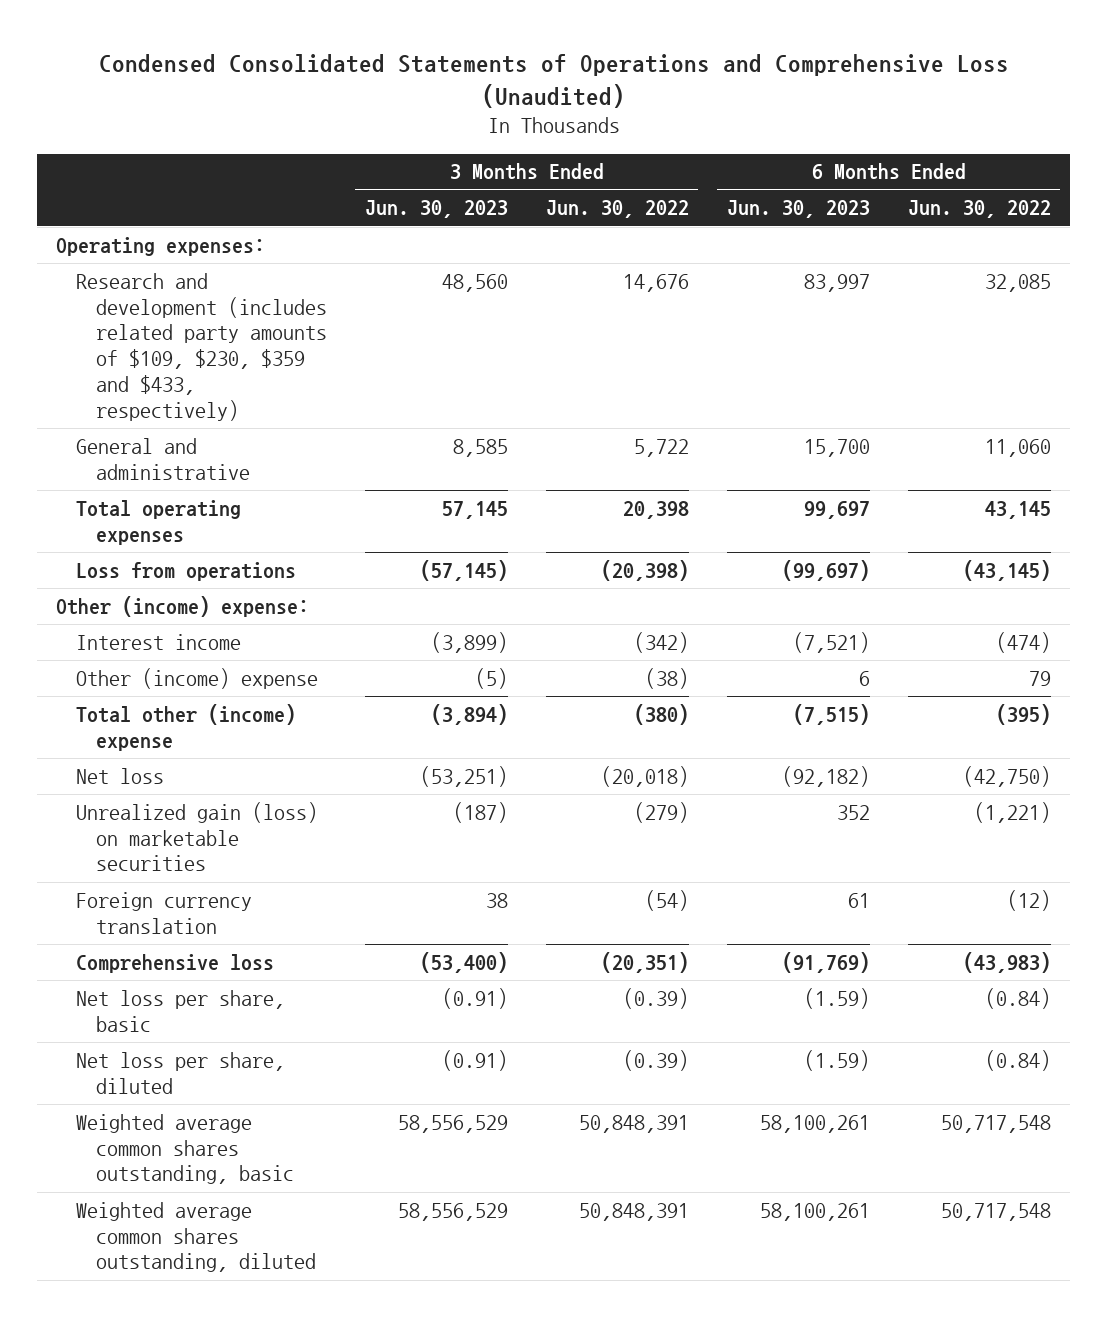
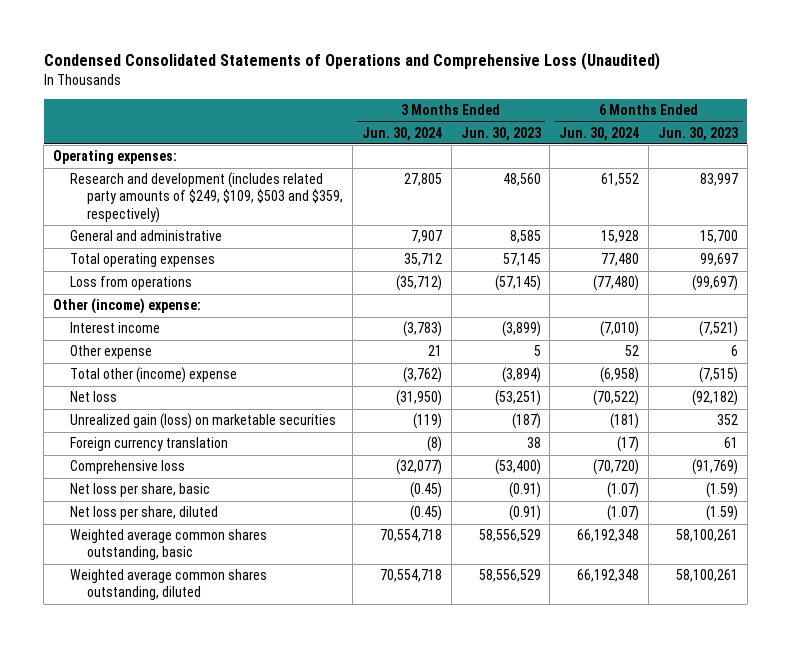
[545,200,689,219] Jun. 30, 2022 -> none
[907,200,1051,219] Jun. 30, 2022 -> none
none -> [361,126,442,141] Jun. 30, 2024
none -> [559,126,640,141] Jun. 30, 2024
[75,272,327,421] Research and development (includes related party amounts of $109, $230, $359 and $433, respectively) -> [70,172,343,223] Research and development (includes related party amounts of $249, $109, $503 and $359, respectively)
[75,667,318,689] Other (income) expense -> [70,345,153,360] Other expense
[474,667,508,689] (5) -> [533,345,541,357] 5

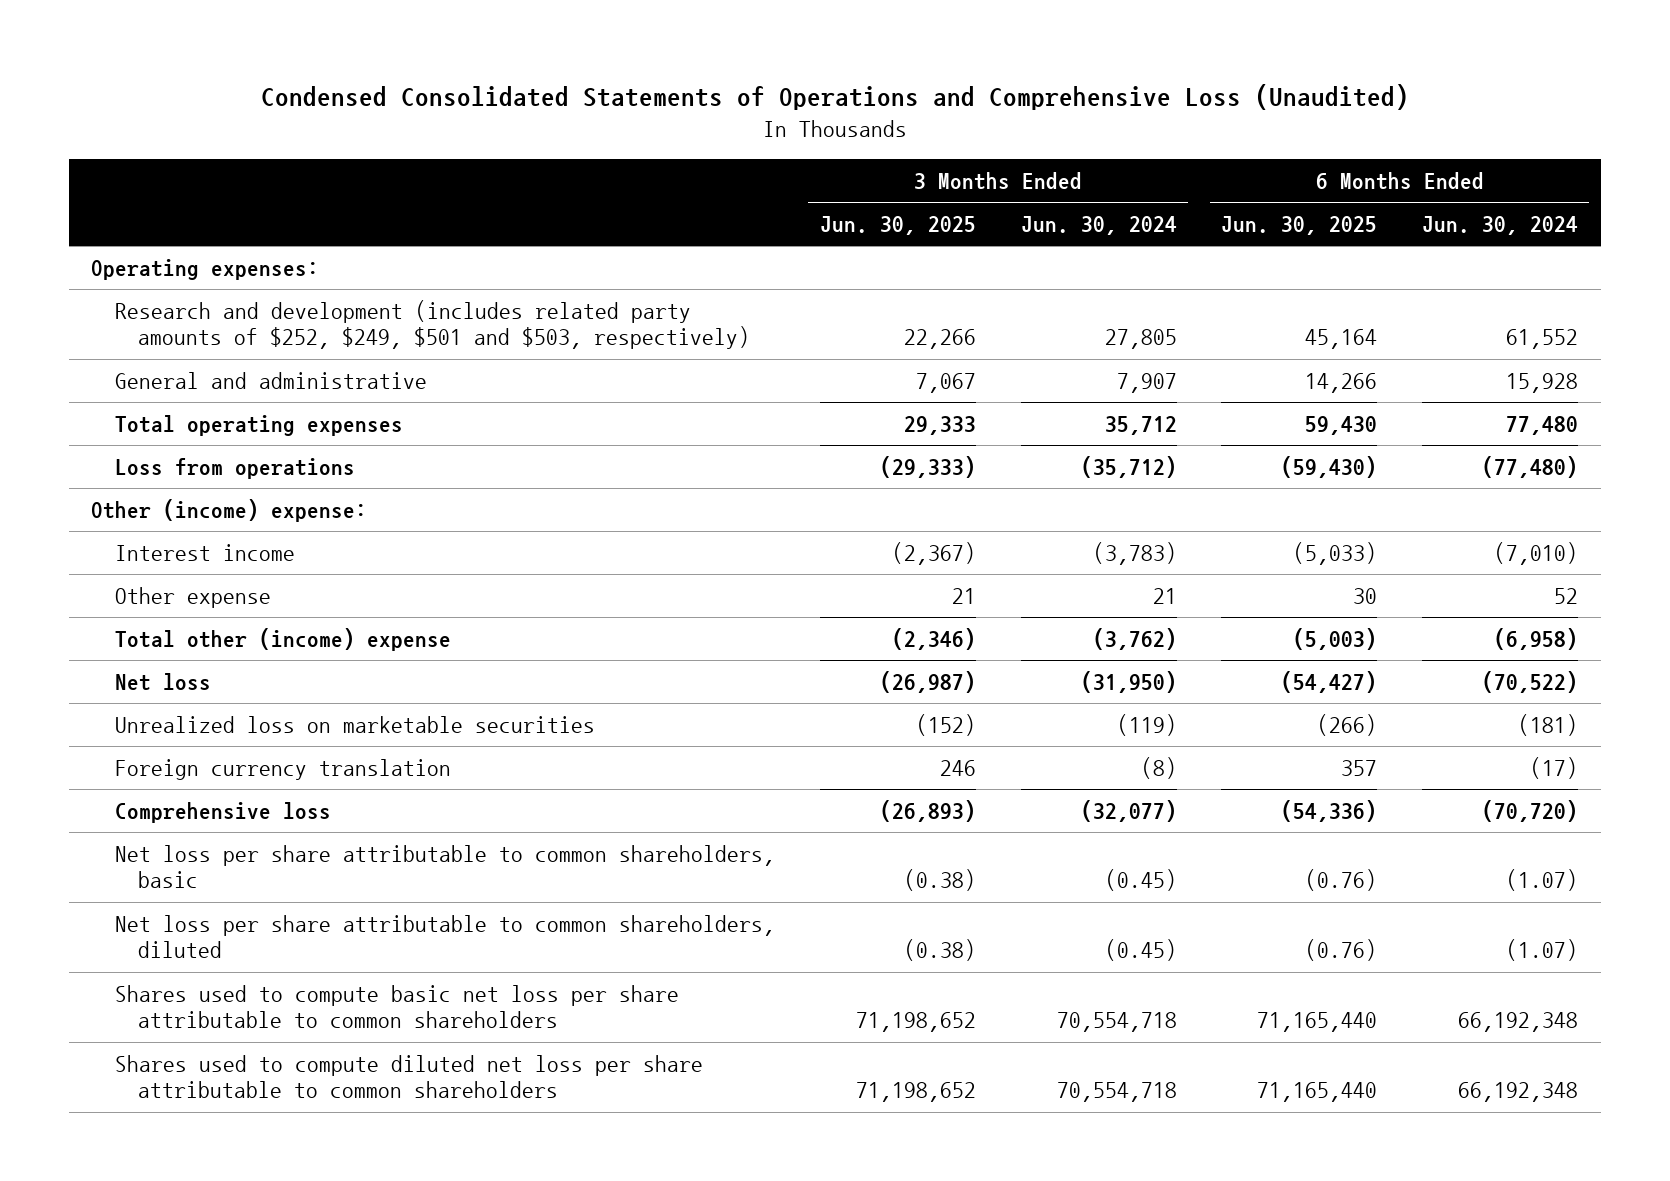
[460,126,541,141] Jun. 30, 2023 -> none
[658,126,739,141] Jun. 30, 2023 -> none
none -> [819,215,976,235] Jun. 30, 2025
none -> [1221,215,1378,235] Jun. 30, 2025
[70,172,343,223] Research and development (includes related party amounts of $249, $109, $503 and $359, respectively) -> [114,299,751,350] Research and development (includes related party amounts of $252, $249, $501 and $503, respectively)
[70,413,337,430] Unrealized gain (loss) on marketable securities -> [114,715,595,733] Unrealized loss on marketable securities
[70,483,211,498] Net loss per share, basic -> [114,844,775,889] Net loss per share attributable to common shareholders, basic
[70,506,219,521] Net loss per share, diluted -> [114,914,775,959] Net loss per share attributable to common shareholders, diluted
[70,529,268,561] Weighted average common shares outstanding, basic -> [114,984,679,1029] Shares used to compute basic net loss per share attributable to common shareholders
[70,569,268,601] Weighted average common shares outstanding, diluted -> [114,1054,703,1099] Shares used to compute diluted net loss per share attributable to common shareholders

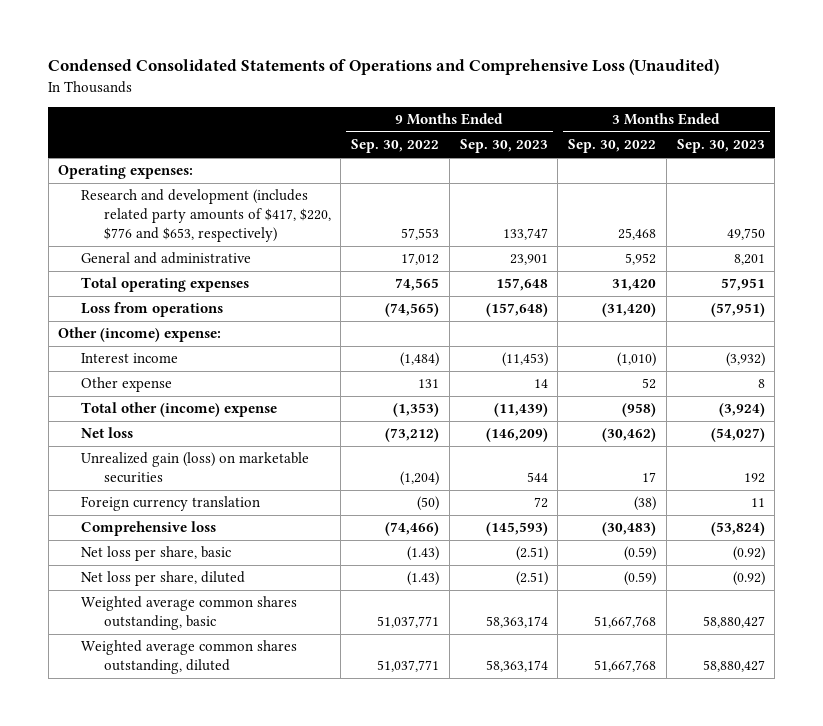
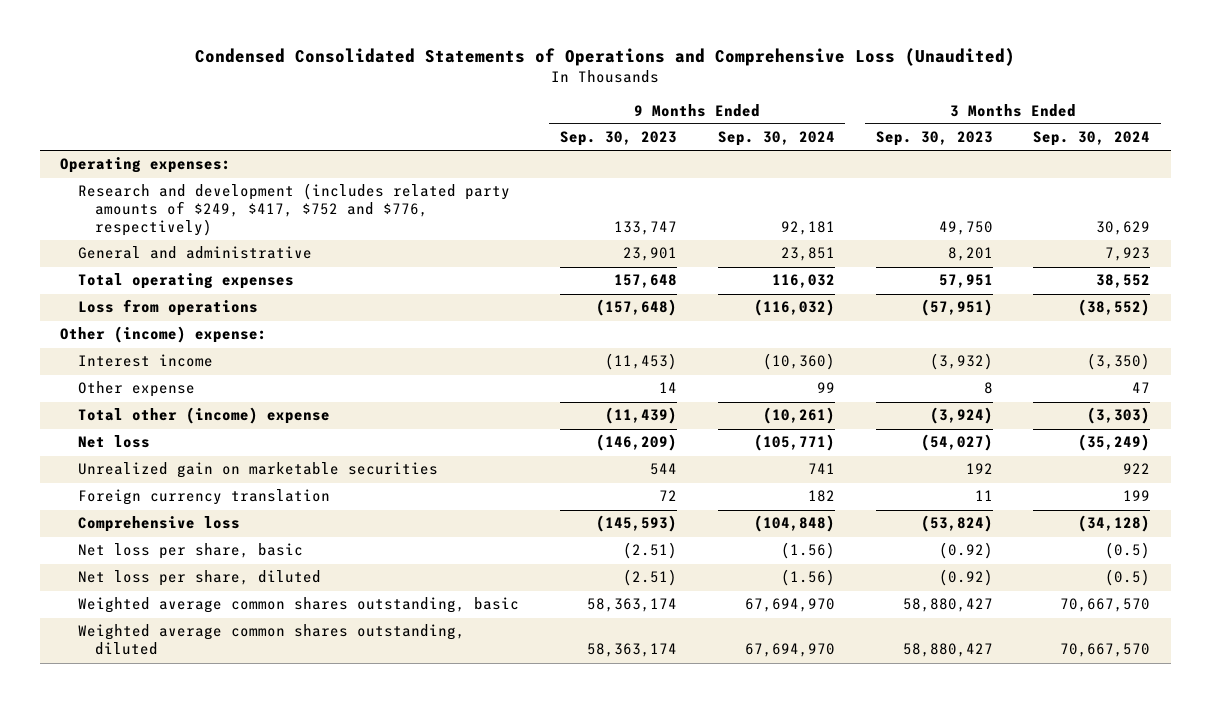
[351,139,440,154] Sep. 30, 2022 -> none
[568,139,657,154] Sep. 30, 2022 -> none
none -> [717,131,835,147] Sep. 30, 2024
none -> [1033,131,1151,147] Sep. 30, 2024
[81,189,331,243] Research and development (includes related party amounts of $417, $220, $776 and $653, respectively) -> [77,183,510,237] Research and development (includes related party amounts of $249, $417, $752 and $776, respectively)
[81,452,310,484] Unrealized gain (loss) on marketable securities -> [77,462,438,479] Unrealized gain on marketable securities

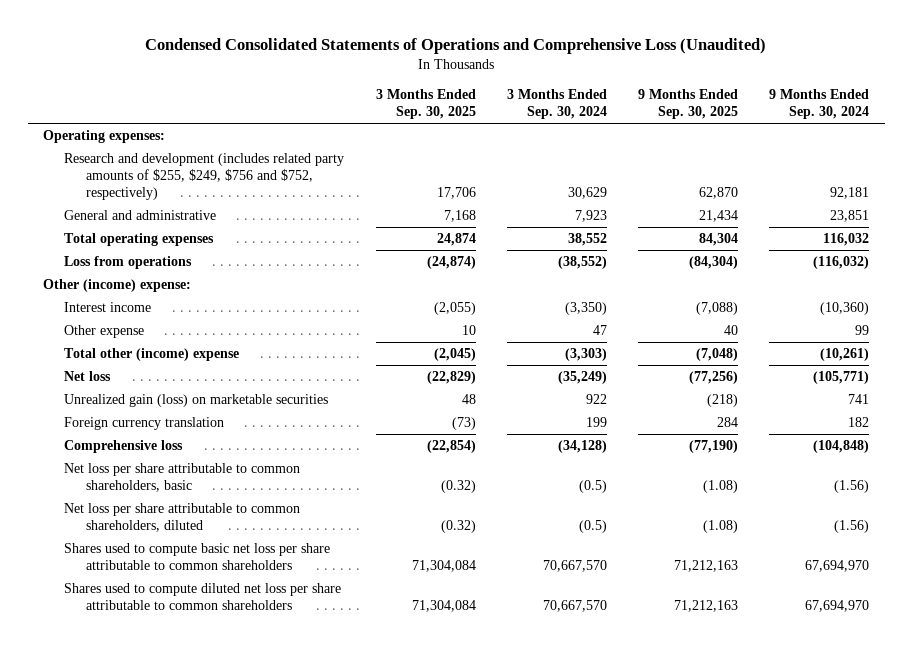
[559,131,677,147] Sep. 30, 2023 -> none
[875,131,993,147] Sep. 30, 2023 -> none
none -> [375,89,476,120] 3 Months Ended Sep. 30, 2025
none -> [638,89,739,120] 9 Months Ended Sep. 30, 2025
[77,183,510,237] Research and development (includes related party amounts of $249, $417, $752 and $776, respectively) -> [64,153,345,200] Research and development (includes related party amounts of $255, $249, $756 and $752, respectively)
[77,462,438,479] Unrealized gain on marketable securities -> [64,394,329,408] Unrealized gain (loss) on marketable securities
[77,543,303,560] Net loss per share, basic -> [64,463,301,493] Net loss per share attributable to common shareholders, basic
[77,570,321,587] Net loss per share, diluted -> [64,503,301,533] Net loss per share attributable to common shareholders, diluted
[77,597,519,614] Weighted average common shares outstanding, basic -> [64,543,331,571] Shares used to compute basic net loss per share attributable to common shareholders
[77,624,465,656] Weighted average common shares outstanding, diluted -> [64,583,342,611] Shares used to compute diluted net loss per share attributable to common shareholders

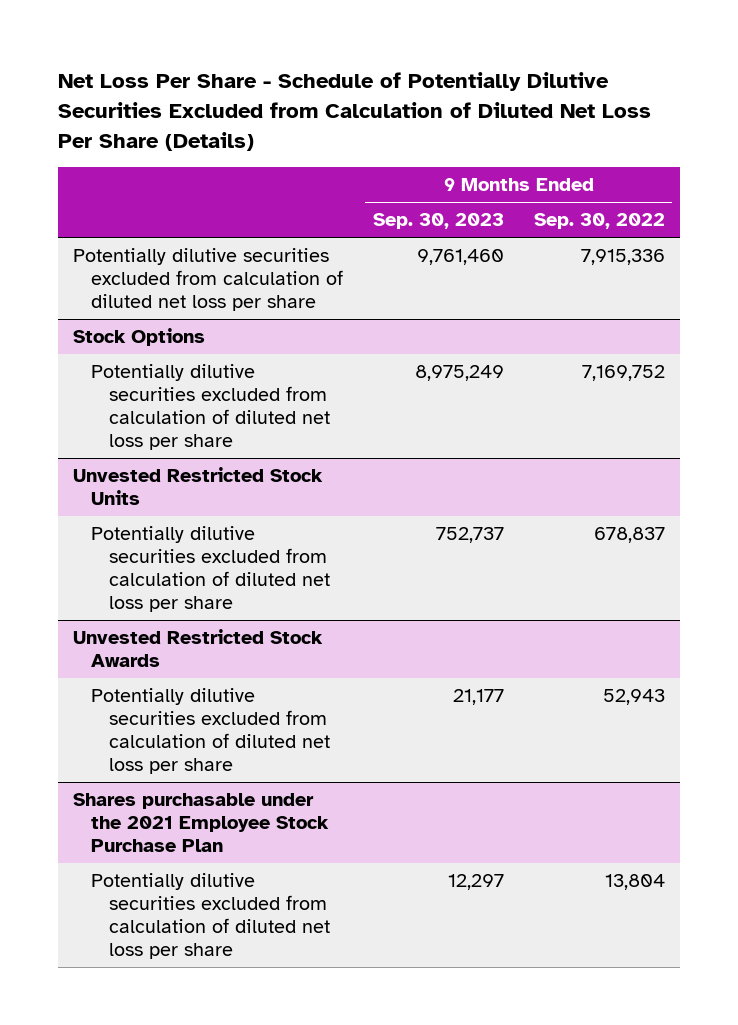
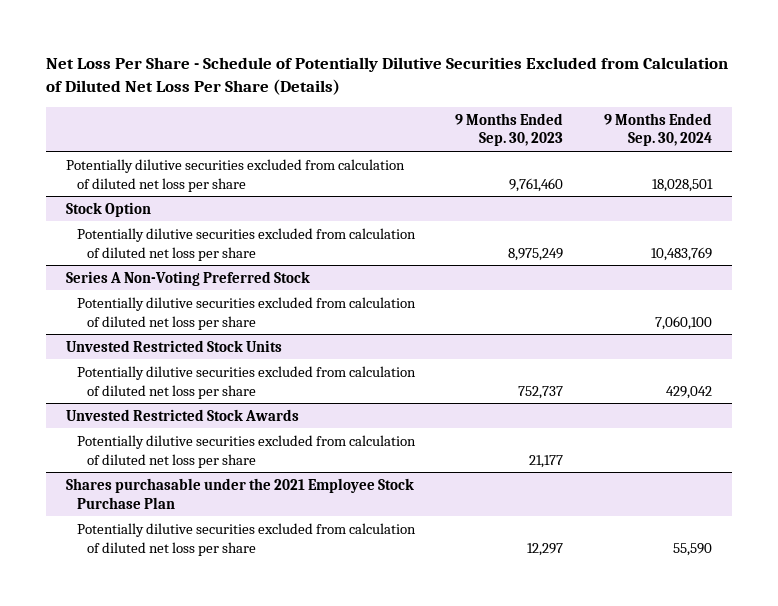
[533,213,665,230] Sep. 30, 2022 -> none
none -> [604,112,713,147] 9 Months Ended Sep. 30, 2024
[73,328,206,347] Stock Options -> [65,201,151,217] Stock Option
none -> [65,270,310,286] Series A Non-Voting Preferred Stock
none -> [76,296,416,330] Potentially dilutive securities excluded from calculation of diluted net loss per share

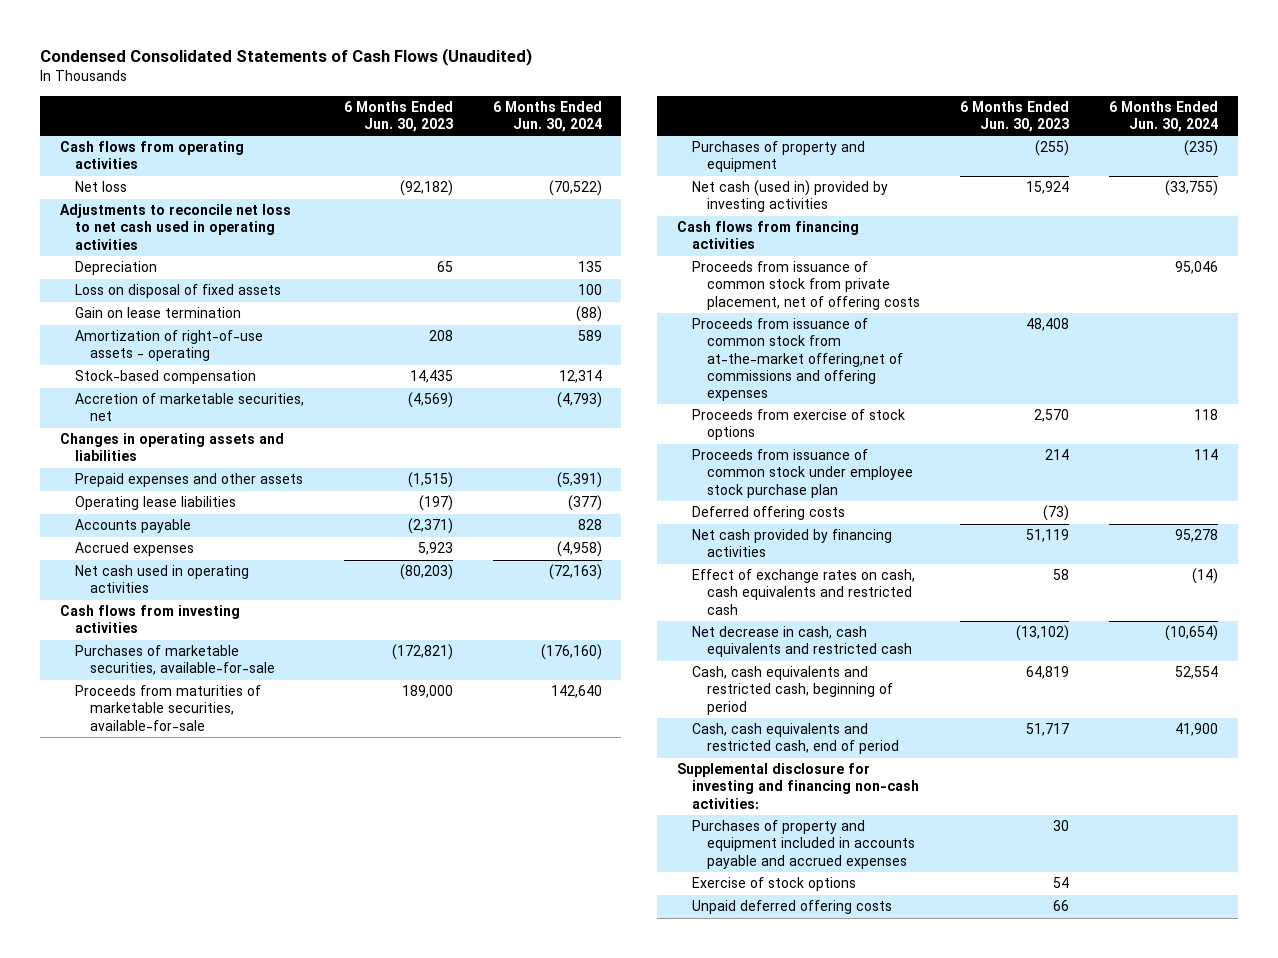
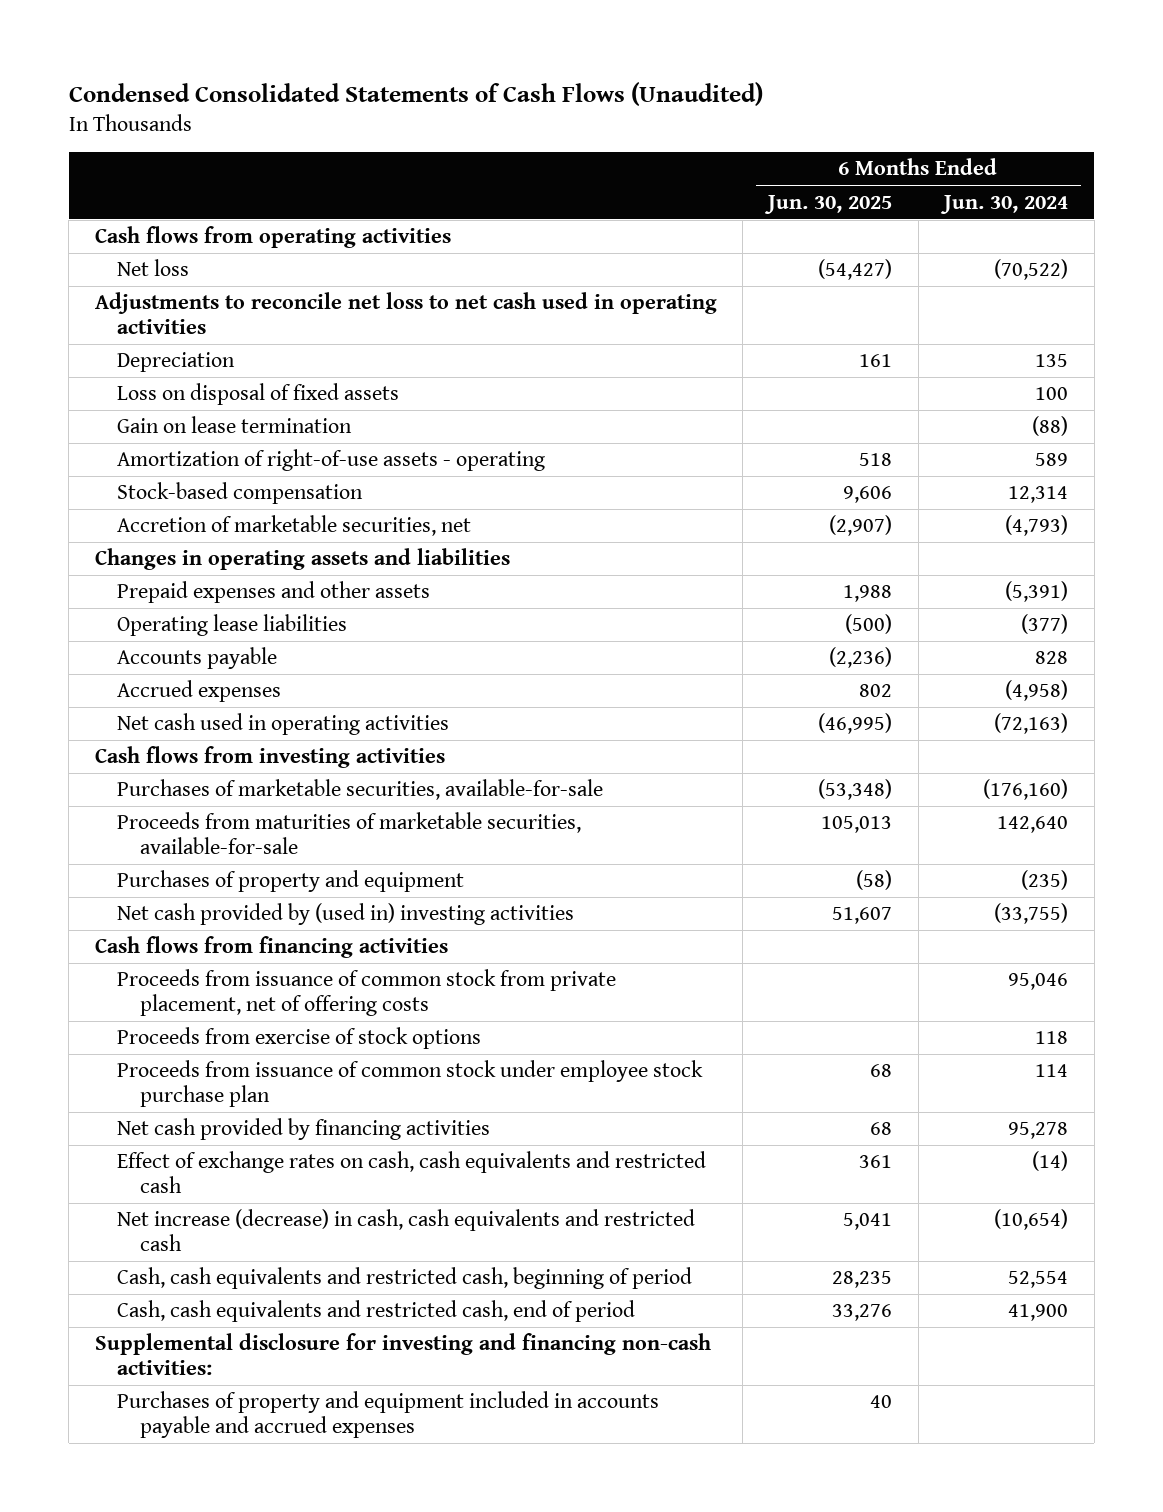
[343,100,453,133] 6 Months Ended Jun. 30, 2023 -> none
none -> [764,194,893,214] Jun. 30, 2025
[691,180,888,213] Net cash (used in) provided by investing activities -> [117,903,575,926] Net cash provided by (used in) investing activities
[691,318,903,401] Proceeds from issuance of common stock from at-the-market offering,net of commissions and offering expenses -> none
[691,506,845,521] Deferred offering costs -> none
[691,626,912,658] Net decrease in cash, cash equivalents and restricted cash -> [117,1209,696,1252] Net increase (decrease) in cash, cash equivalents and restricted cash
[691,877,856,892] Exercise of stock options -> none
[691,900,892,915] Unpaid deferred offering costs -> none

